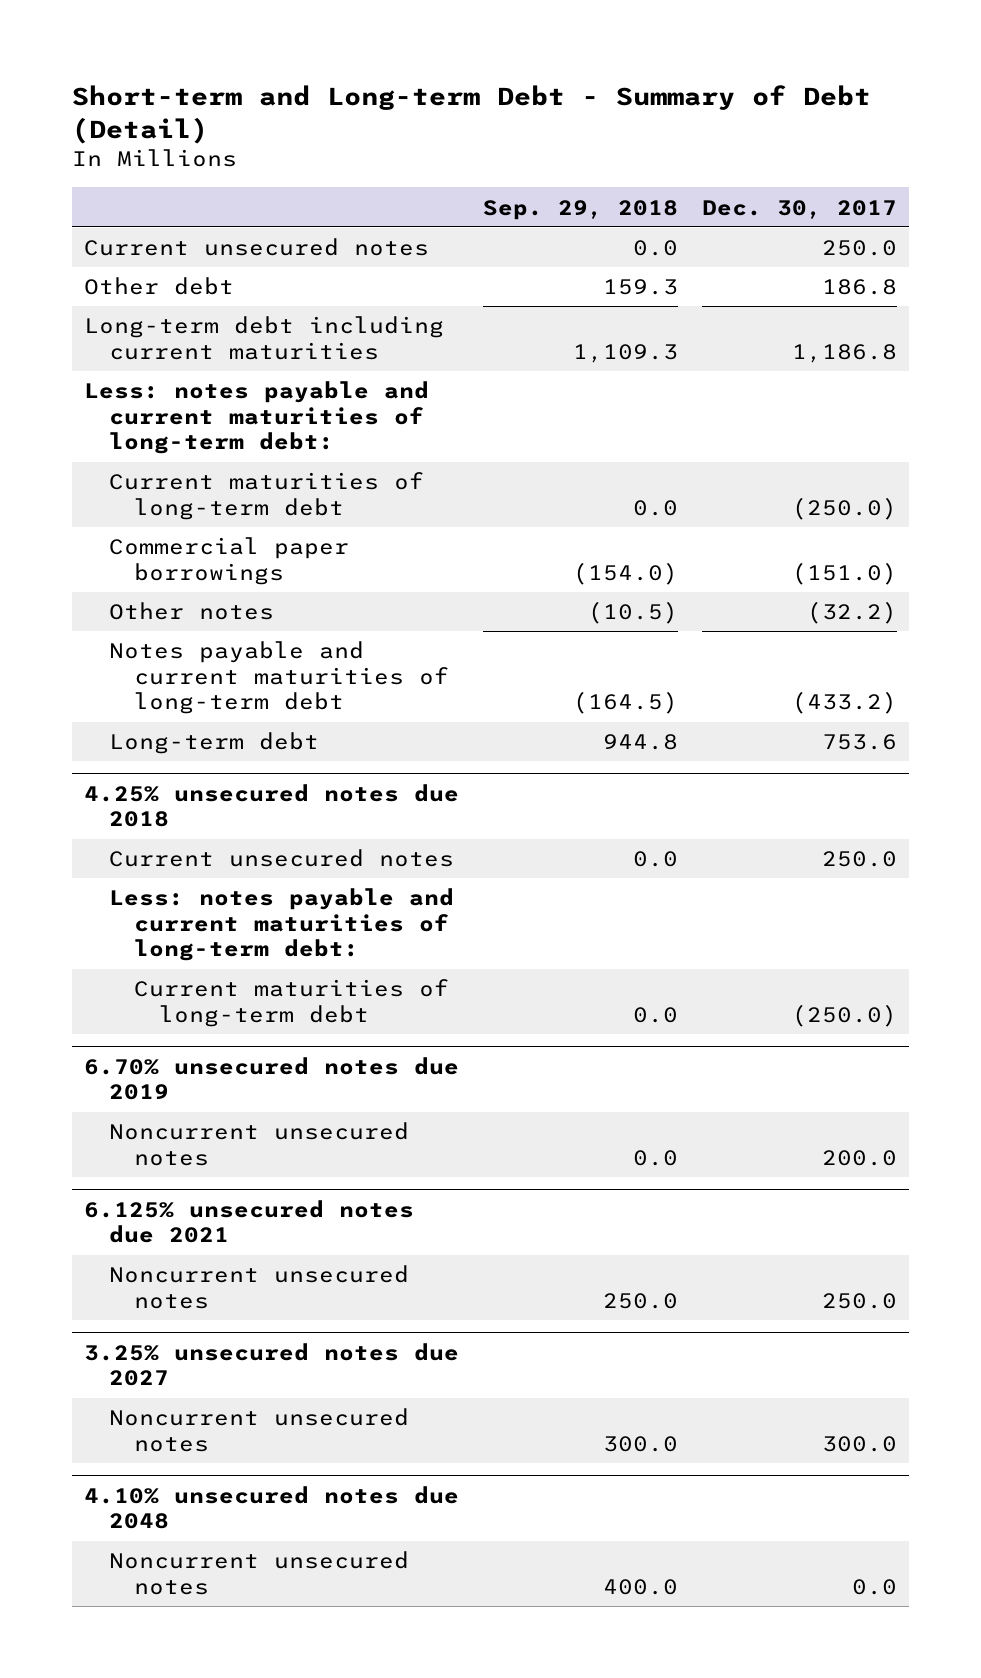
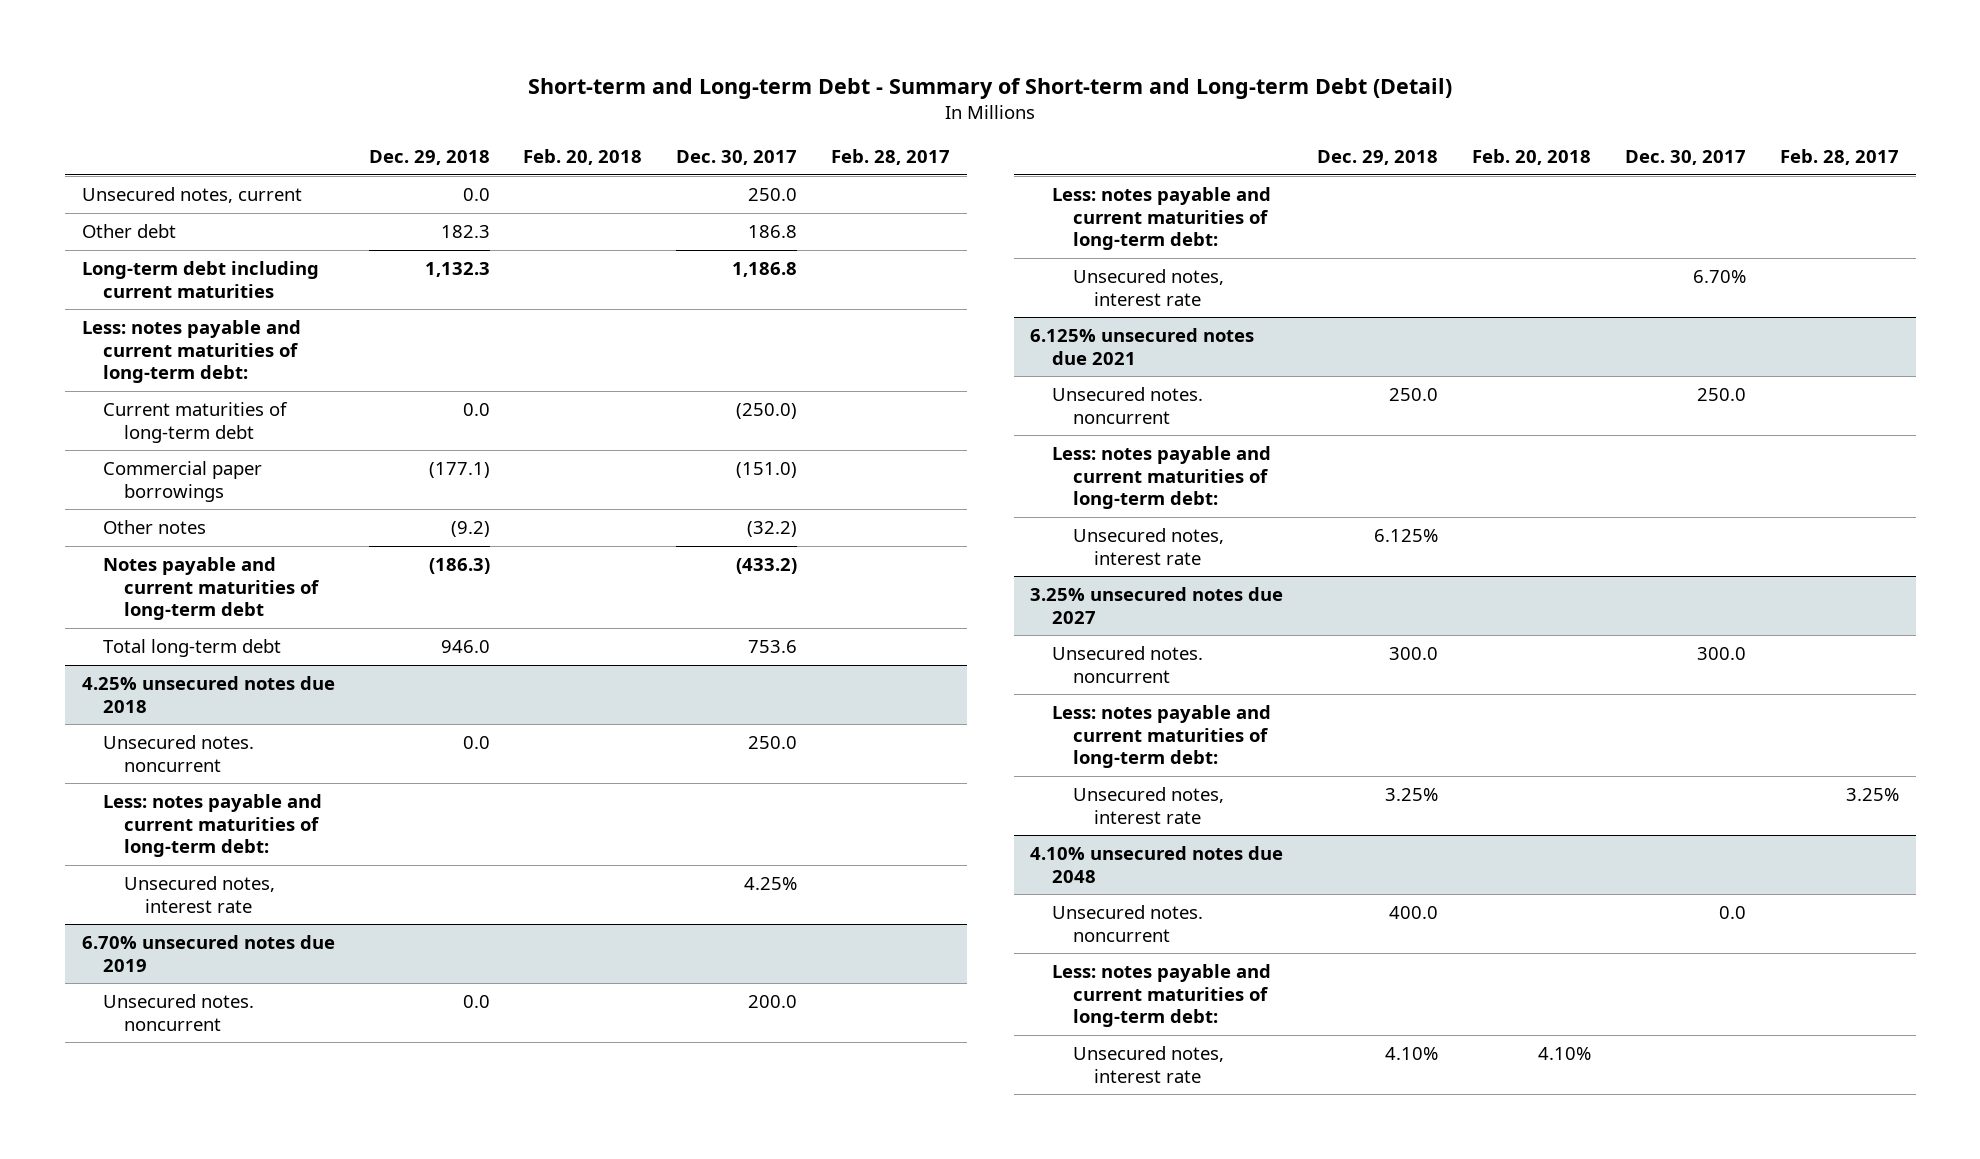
[72,84,872,144] Short-term and Long-term Debt - Summary of Debt (Detail) -> [528,77,1453,99] Short-term and Long-term Debt - Summary of Short-term and Long-term Debt (Detail)
[483,199,679,220] Sep. 29, 2018 -> none
none -> [368,150,490,166] Dec. 29, 2018
none -> [523,149,643,166] Feb. 20, 2018
none -> [830,149,950,166] Feb. 28, 2017
[84,238,430,257] Current unsecured notes -> [81,187,302,204] Unsecured notes, current
[109,732,320,755] Long-term debt -> [102,639,281,658] Total long-term debt
[109,849,455,868] Current unsecured notes -> [102,735,254,772] Unsecured notes. noncurrent
[133,979,449,1027] Current maturities of long-term debt -> none
none -> [123,876,275,913] Unsecured notes, interest rate
[109,1122,410,1166] Noncurrent unsecured notes -> [102,994,254,1031] Unsecured notes. noncurrent
none -> [1051,187,1271,251] Less: notes payable and current maturities of long-term debt:
none -> [1072,269,1224,306] Unsecured notes, interest rate
[109,1265,410,1309] Noncurrent unsecured notes -> [1051,387,1203,424] Unsecured notes. noncurrent
none -> [1051,446,1271,510] Less: notes payable and current maturities of long-term debt:
none -> [1072,528,1224,565] Unsecured notes, interest rate
[109,1408,410,1452] Noncurrent unsecured notes -> [1051,646,1203,683] Unsecured notes. noncurrent
none -> [1051,705,1271,769] Less: notes payable and current maturities of long-term debt:
none -> [1072,787,1224,824] Unsecured notes, interest rate
[109,1551,410,1595] Noncurrent unsecured notes -> [1051,905,1203,942] Unsecured notes. noncurrent
none -> [1051,964,1271,1028] Less: notes payable and current maturities of long-term debt:
none -> [1072,1046,1224,1083] Unsecured notes, interest rate

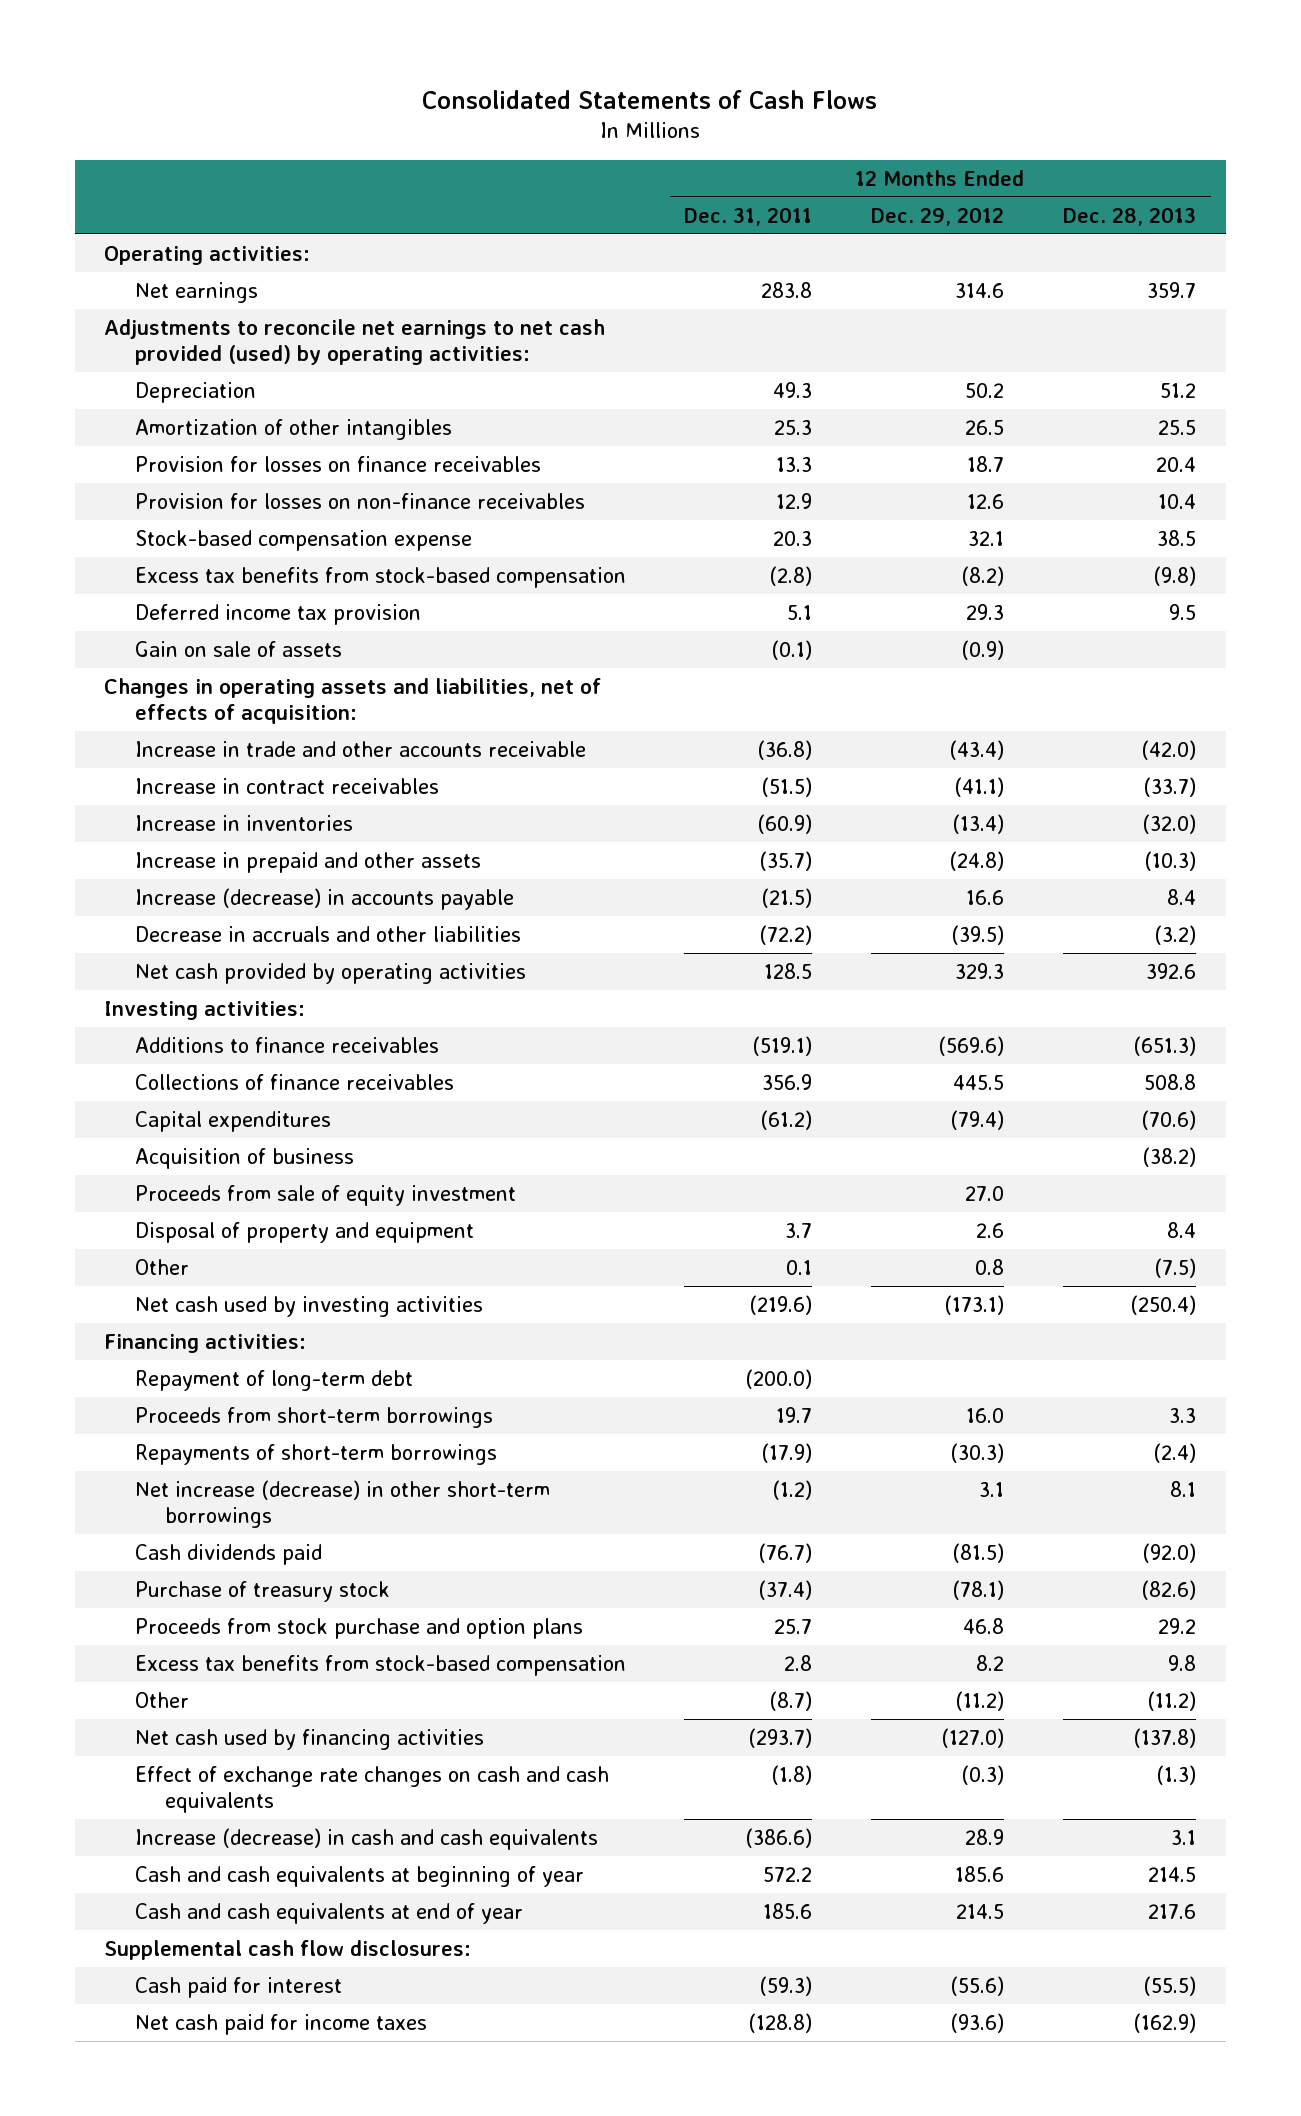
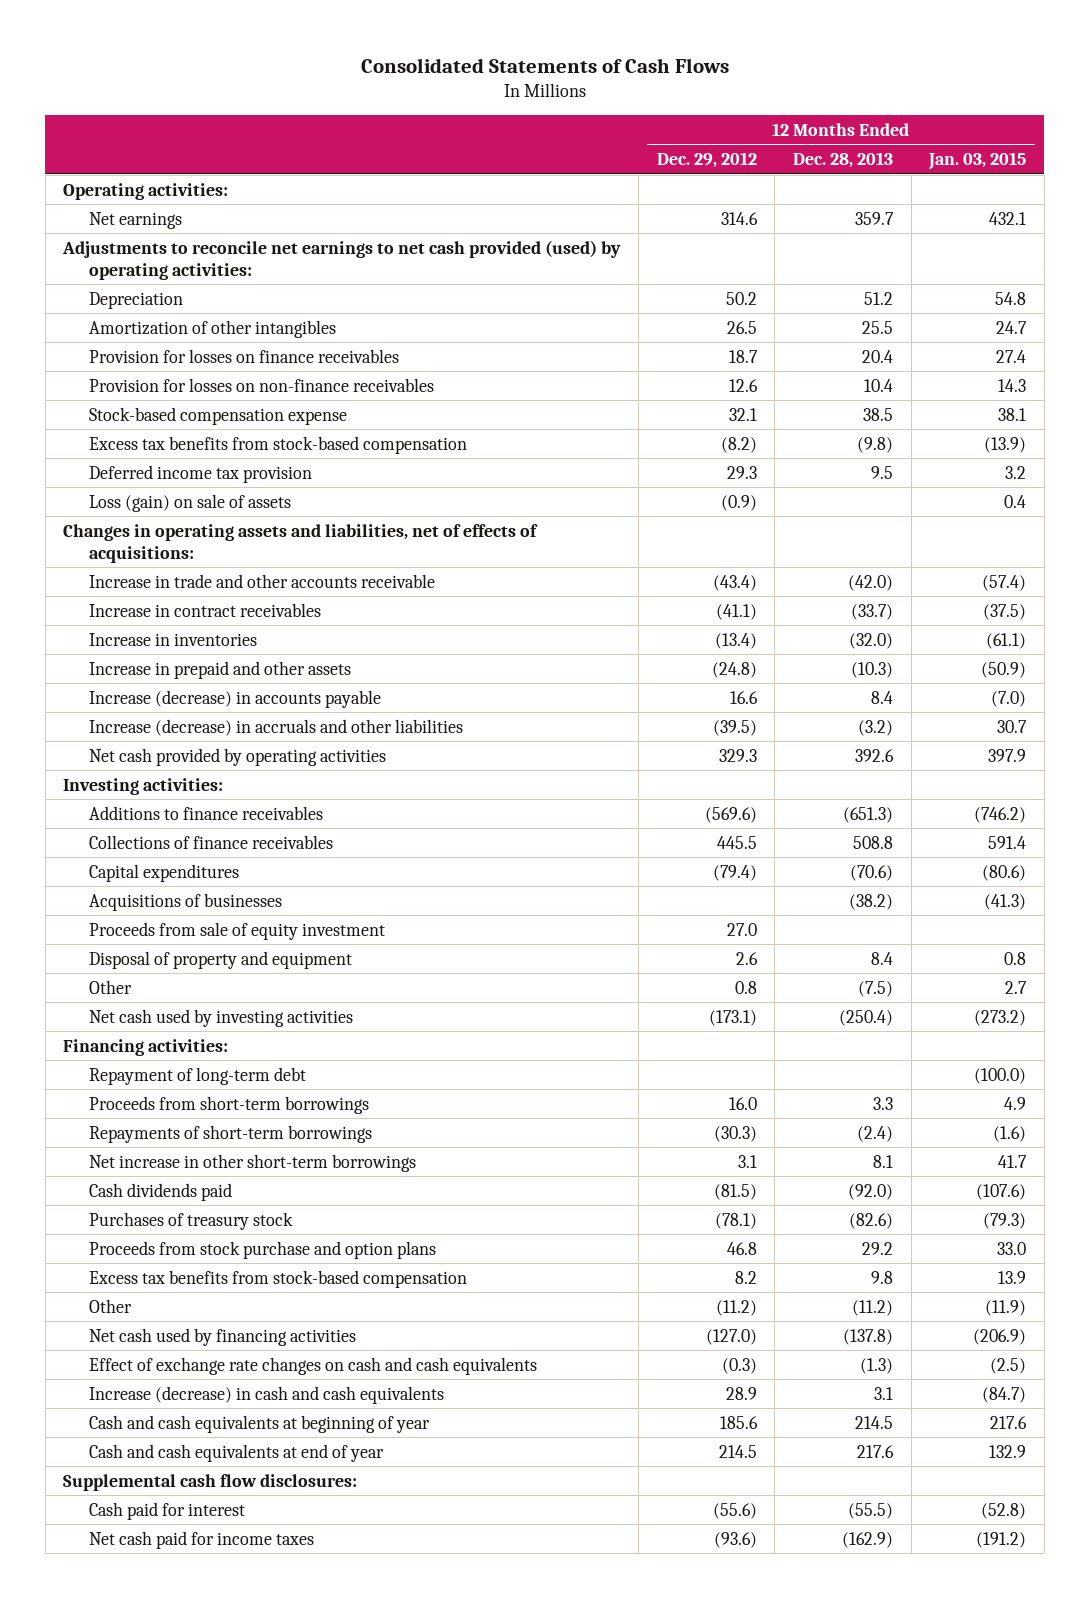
[684,206,813,226] Dec. 31, 2011 -> none
none -> [928,152,1027,171] Jan. 03, 2015
[134,640,342,657] Gain on sale of assets -> [88,493,291,512] Loss (gain) on sale of assets
[104,677,602,724] Changes in operating assets and liabilities, net of effects of acquisition: -> [63,523,539,563] Changes in operating assets and liabilities, net of effects of acquisitions:
[134,925,521,942] Decrease in accruals and other liabilities -> [88,718,463,736] Increase (decrease) in accruals and other liabilities
[134,1147,354,1169] Acquisition of business -> [88,892,282,911] Acquisitions of businesses
[134,1479,550,1528] Net increase (decrease) in other short-term borrowings -> [88,1153,416,1172] Net increase in other short-term borrowings
[134,1580,390,1602] Purchase of treasury stock -> [88,1211,293,1230] Purchases of treasury stock

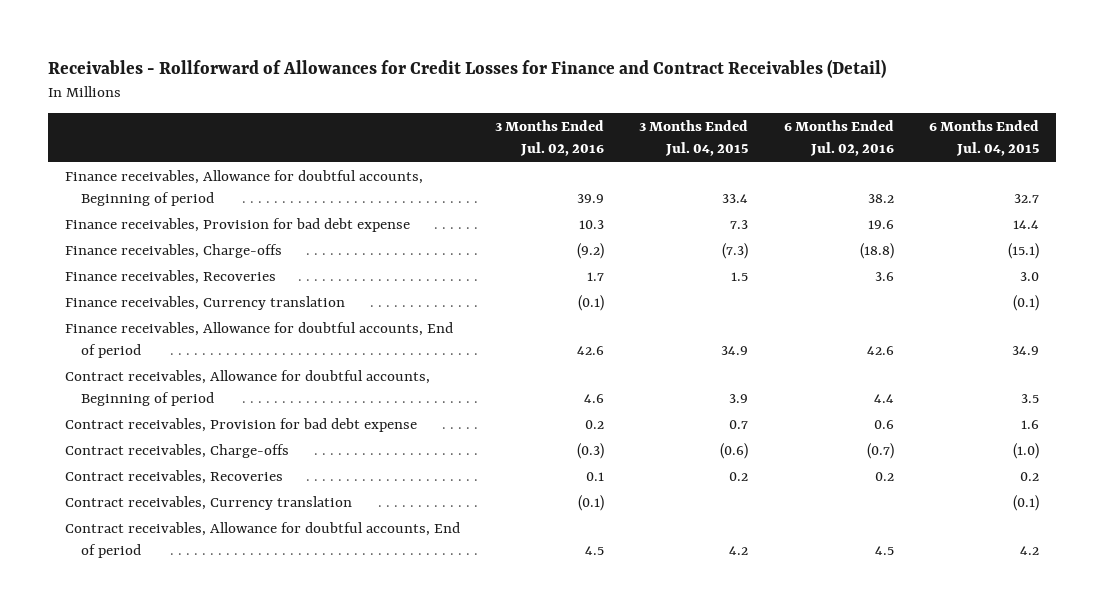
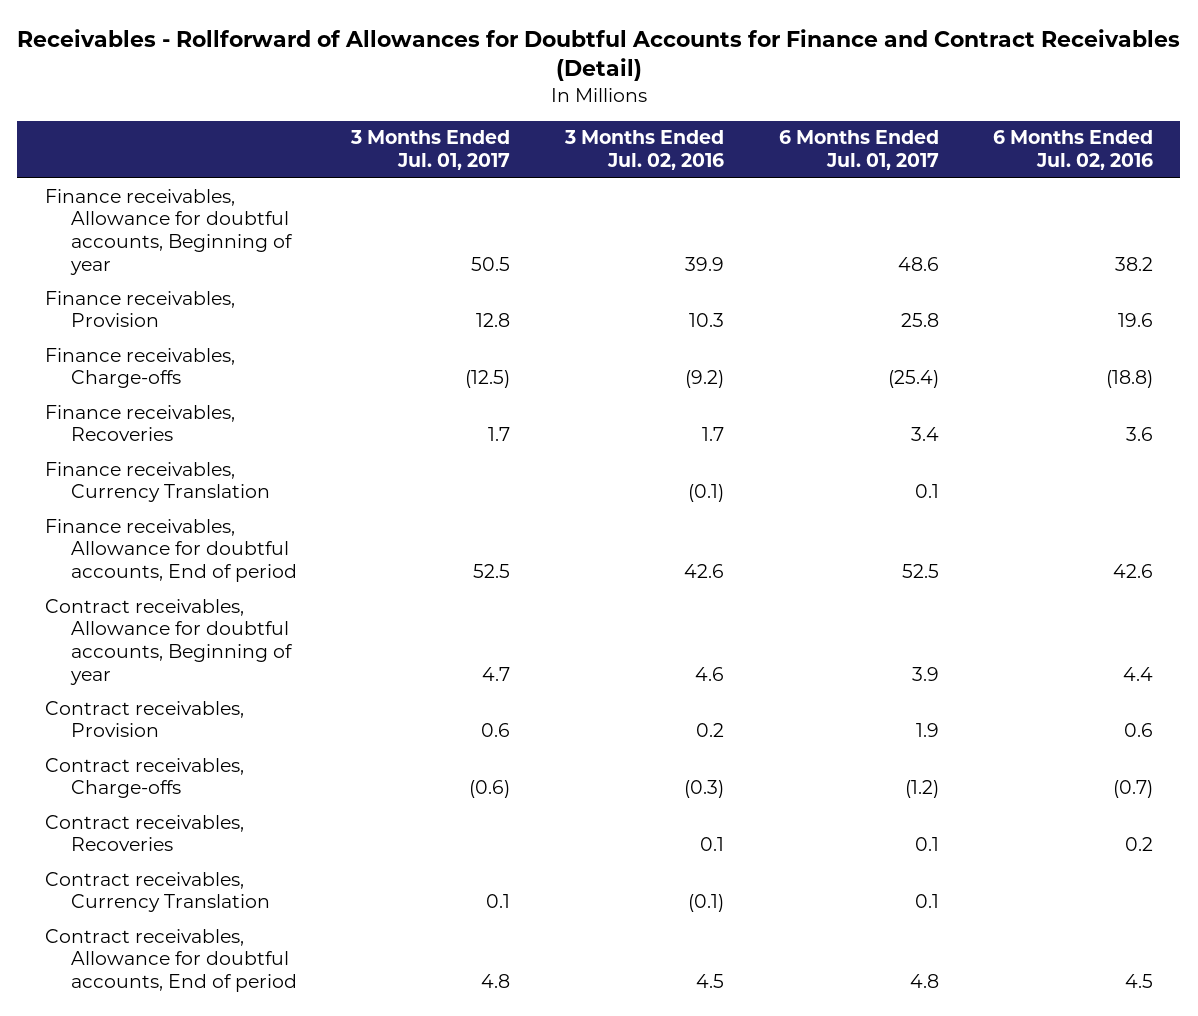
[47,58,886,78] Receivables - Rollforward of Allowances for Credit Losses for Finance and Contract Receivables (Detail) -> [16,28,1180,82] Receivables - Rollforward of Allowances for Doubtful Accounts for Finance and Contract Receivables (Detail)
[639,120,749,157] 3 Months Ended Jul. 04, 2015 -> none
[928,120,1039,157] 6 Months Ended Jul. 04, 2015 -> none
none -> [350,130,511,171] 3 Months Ended Jul. 01, 2017
none -> [778,130,939,171] 6 Months Ended Jul. 01, 2017
[65,169,424,206] Finance receivables, Allowance for doubtful accounts, Beginning of period -> [44,188,293,276] Finance receivables, Allowance for doubtful accounts, Beginning of year
[65,217,411,232] Finance receivables, Provision for bad debt expense -> [44,290,235,328] Finance receivables, Provision
[65,295,346,310] Finance receivables, Currency translation -> [44,461,270,503] Finance receivables, Currency Translation
[65,369,431,406] Contract receivables, Allowance for doubtful accounts, Beginning of period -> [44,598,293,686] Contract receivables, Allowance for doubtful accounts, Beginning of year
[65,417,418,432] Contract receivables, Provision for bad debt expense -> [44,700,244,738] Contract receivables, Provision
[65,495,353,510] Contract receivables, Currency translation -> [44,871,270,913] Contract receivables, Currency Translation

